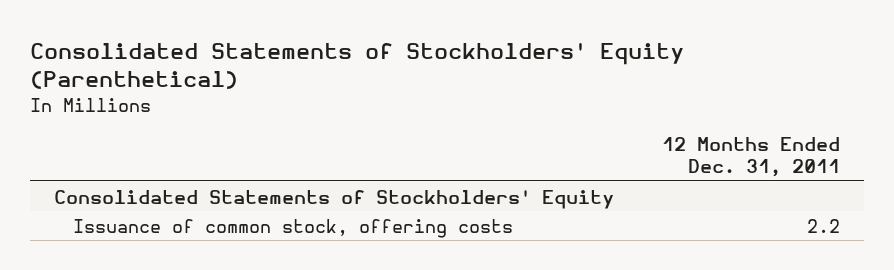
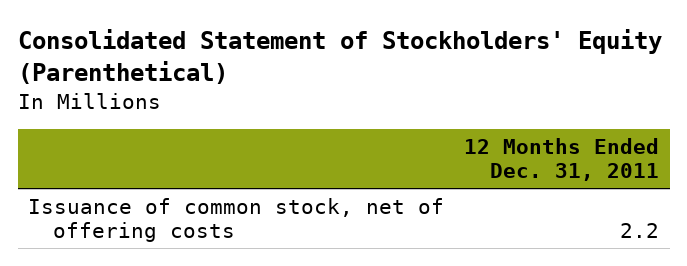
[30,41,685,90] Consolidated Statements of Stockholders' Equity (Parenthetical) -> [17,29,662,85] Consolidated Statement of Stockholders' Equity (Parenthetical)
[54,189,615,209] Consolidated Statements of Stockholders' Equity -> none
[73,218,514,238] Issuance of common stock, offering costs -> [28,198,445,243] Issuance of common stock, net of offering costs

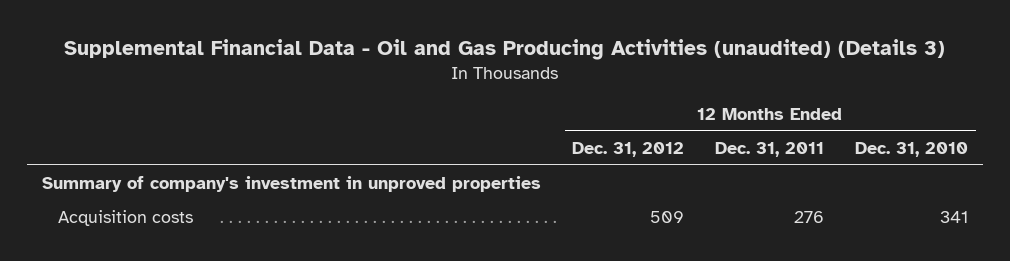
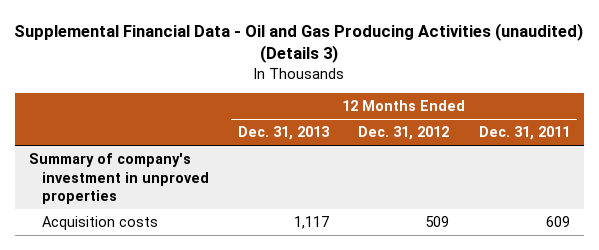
[855,141,969,157] Dec. 31, 2010 -> none
none -> [238,126,331,141] Dec. 31, 2013
[794,211,825,224] 276 -> [545,216,570,228] 609

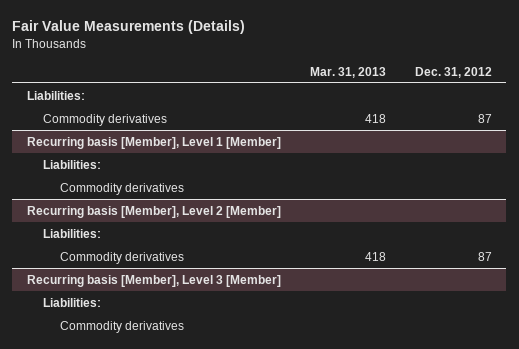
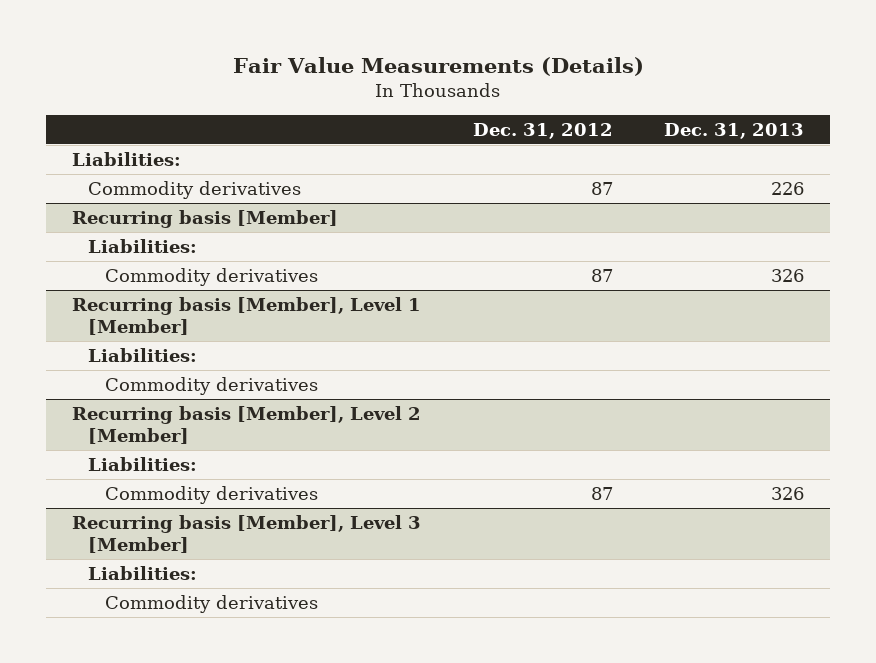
[309,66,386,78] Mar. 31, 2013 -> none
none -> [664,122,805,139] Dec. 31, 2013
none -> [71,209,338,228] Recurring basis [Member]
none -> [88,238,198,253] Liabilities:
none -> [105,267,319,286] Commodity derivatives

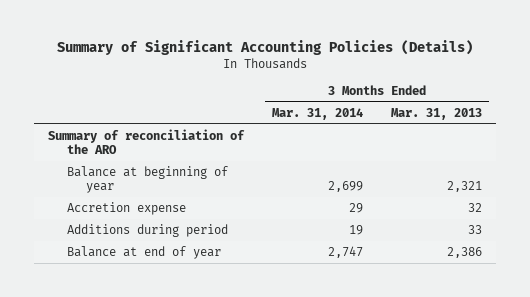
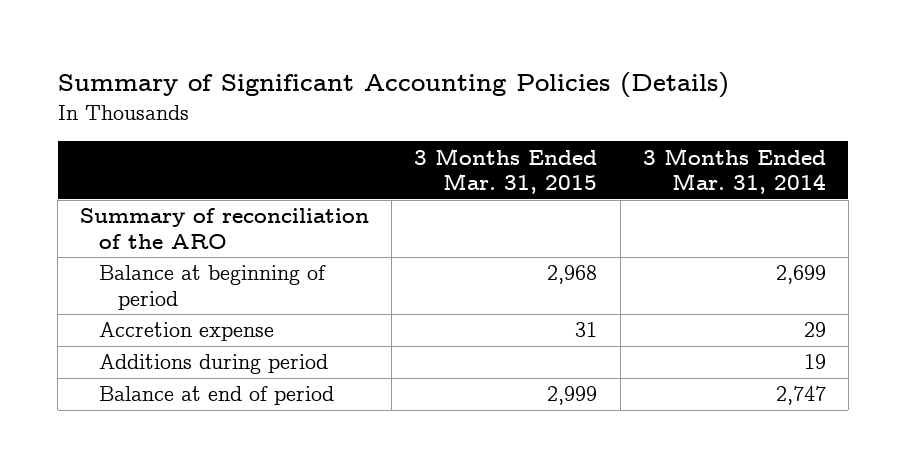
[391,107,483,120] Mar. 31, 2013 -> none
none -> [414,147,598,195] 3 Months Ended Mar. 31, 2015
[66,166,228,193] Balance at beginning of year -> [99,265,327,310] Balance at beginning of period
[66,246,221,260] Balance at end of year -> [99,386,335,406] Balance at end of period

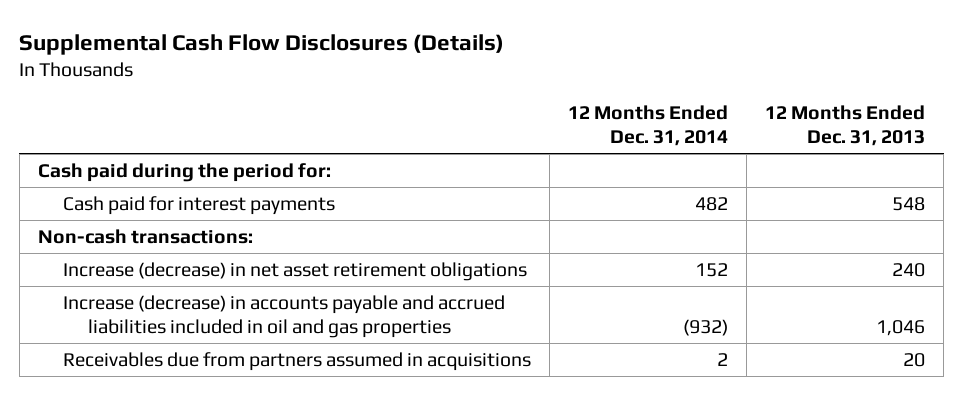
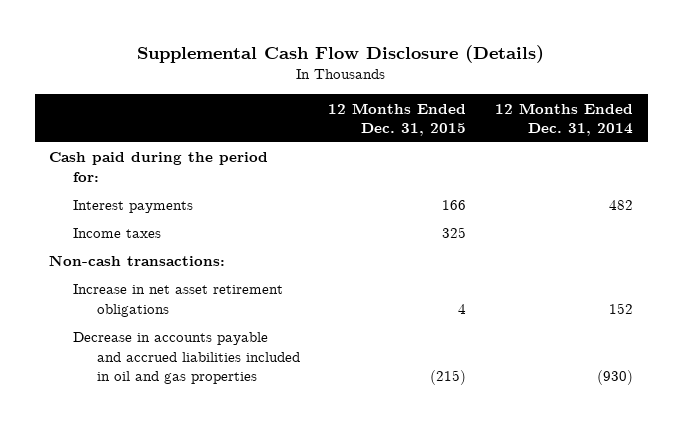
[19,33,505,55] Supplemental Cash Flow Disclosures (Details) -> [137,44,545,63] Supplemental Cash Flow Disclosure (Details)
[765,104,926,147] 12 Months Ended Dec. 31, 2013 -> none
none -> [328,102,467,137] 12 Months Ended Dec. 31, 2015
[62,195,335,215] Cash paid for interest payments -> [73,200,194,214] Interest payments
none -> [73,228,162,239] Income taxes
[62,351,531,371] Receivables due from partners assumed in acquisitions -> none
[62,261,527,281] Increase (decrease) in net asset retirement obligations -> [73,284,284,317] Increase in net asset retirement obligations
[62,294,505,339] Increase (decrease) in accounts payable and accrued liabilities included in oil and gas properties -> [73,332,300,385] Decrease in accounts payable and accrued liabilities included in oil and gas properties
[683,319,729,337] (932) -> [597,370,634,386] (930)

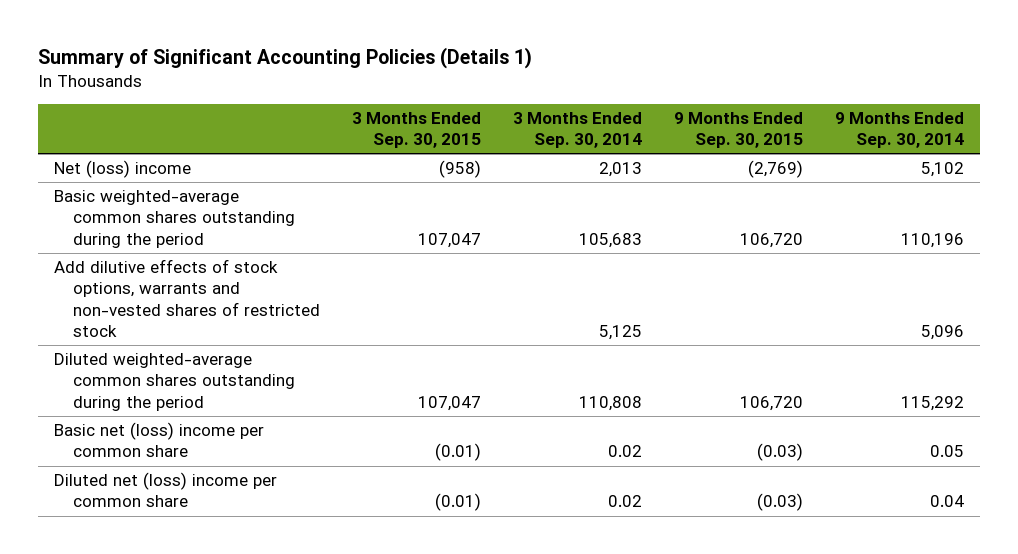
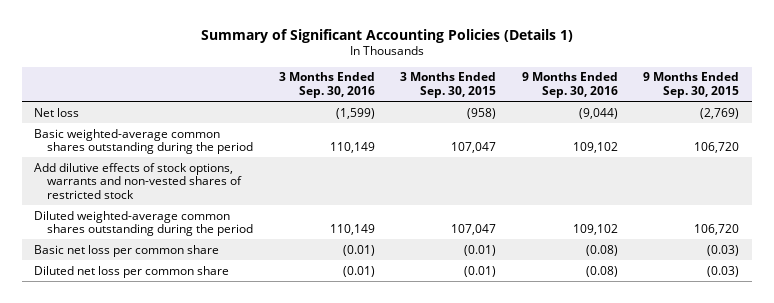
[512,111,642,148] 3 Months Ended Sep. 30, 2014 -> none
[835,111,965,148] 9 Months Ended Sep. 30, 2014 -> none
none -> [278,72,375,98] 3 Months Ended Sep. 30, 2016
none -> [521,72,618,98] 9 Months Ended Sep. 30, 2016
[53,160,191,179] Net (loss) income -> [34,107,80,117] Net loss
[53,422,264,458] Basic net (loss) income per common share -> [34,244,220,257] Basic net loss per common share
[53,472,277,508] Diluted net (loss) income per common share -> [34,265,230,278] Diluted net loss per common share

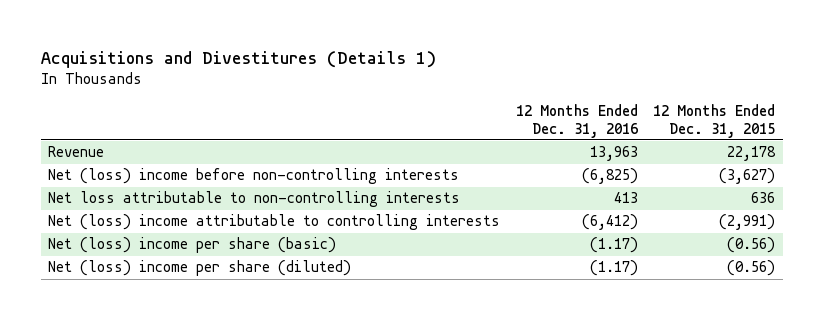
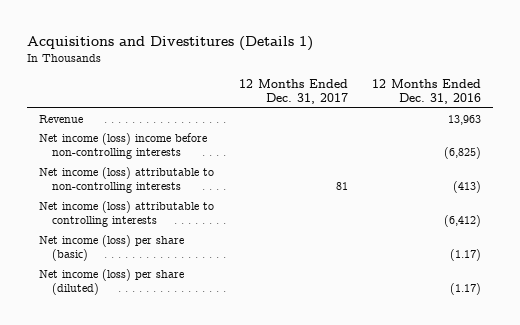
[653,104,776,138] 12 Months Ended Dec. 31, 2015 -> none
none -> [238,78,348,104] 12 Months Ended Dec. 31, 2017
[48,168,460,185] Net (loss) income before non-controlling interests -> [39,132,208,160] Net income (loss) income before non-controlling interests
[48,191,461,208] Net loss attributable to non-controlling interests -> [39,166,215,194] Net income (loss) attributable to non-controlling interests
[613,192,638,204] 413 -> [452,181,481,194] (413)
[48,214,501,231] Net (loss) income attributable to controlling interests -> [39,200,215,228] Net income (loss) attributable to controlling interests
[48,237,337,254] Net (loss) income per share (basic) -> [39,234,185,262] Net income (loss) per share (basic)
[48,260,352,277] Net (loss) income per share (diluted) -> [39,268,185,296] Net income (loss) per share (diluted)

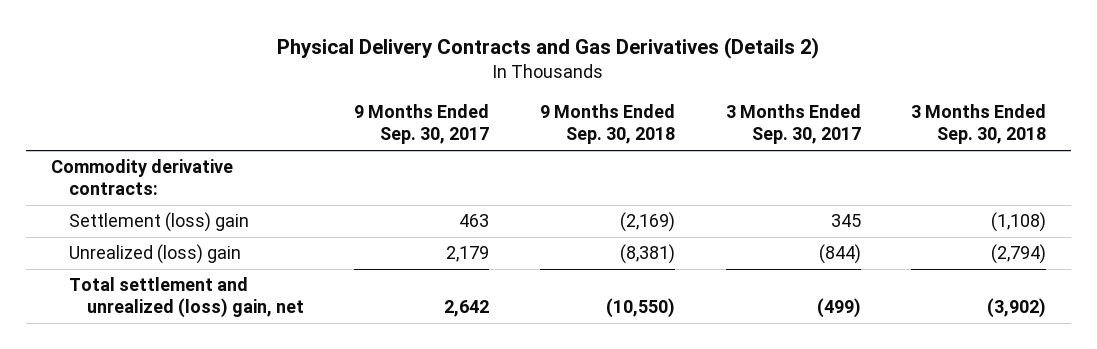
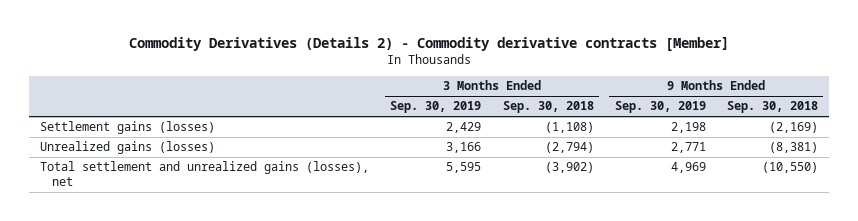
[277,36,820,59] Physical Delivery Contracts and Gas Derivatives (Details 2) -> [129,36,730,51] Commodity Derivatives (Details 2) - Commodity derivative contracts [Member]
[354,104,490,145] 9 Months Ended Sep. 30, 2017 -> none
[725,104,861,145] 3 Months Ended Sep. 30, 2017 -> none
none -> [390,101,482,114] Sep. 30, 2019
none -> [614,101,706,114] Sep. 30, 2019
[50,159,233,196] Commodity derivative contracts: -> none
[68,212,249,233] Settlement (loss) gain -> [39,121,215,135] Settlement gains (losses)
[68,244,241,265] Unrealized (loss) gain -> [39,141,215,155] Unrealized gains (losses)
[68,277,304,319] Total settlement and unrealized (loss) gain, net -> [39,161,369,187] Total settlement and unrealized gains (losses), net

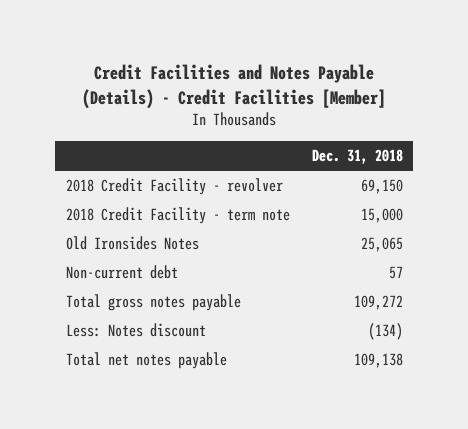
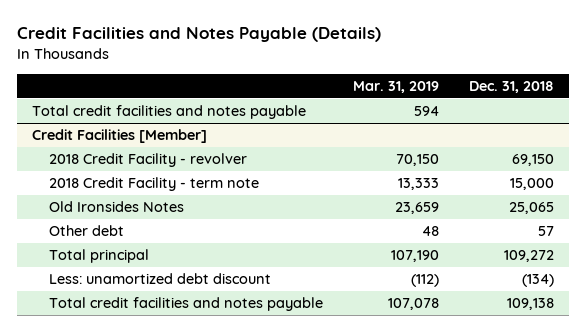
[82,64,387,109] Credit Facilities and Notes Payable (Details) - Credit Facilities [Member] -> [16,27,381,43] Credit Facilities and Notes Payable (Details)
none -> [353,80,440,93] Mar. 31, 2019
none -> [31,105,306,120] Total credit facilities and notes payable
none -> [31,129,207,144] Credit Facilities [Member]
[65,265,178,280] Non-current debt -> [49,225,125,237] Other debt
[65,294,241,312] Total gross notes payable -> [49,249,150,264] Total principal
[65,323,206,338] Less: Notes discount -> [49,273,272,285] Less: unamortized debt discount
[65,352,227,370] Total net notes payable -> [49,297,324,312] Total credit facilities and notes payable

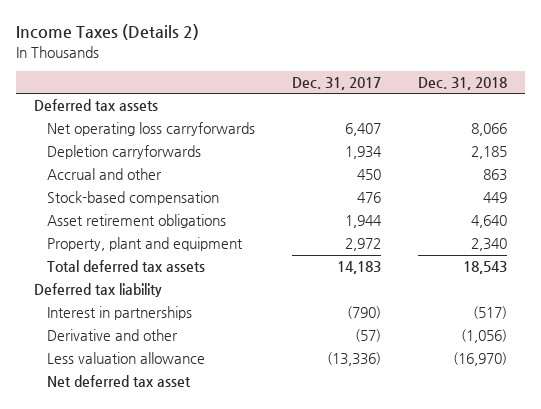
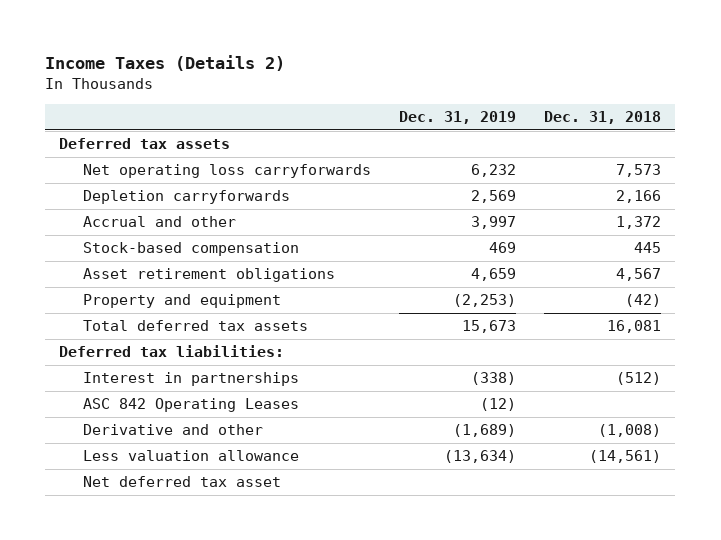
[292,76,382,90] Dec. 31, 2017 -> none
none -> [398,111,516,125] Dec. 31, 2019
[470,123,507,137] 8,066 -> [616,164,662,178] 7,573
[470,146,507,160] 2,185 -> [616,190,662,204] 2,166
[482,169,507,182] 863 -> [616,216,662,230] 1,372
[482,192,507,204] 449 -> [634,242,662,254] 445
[470,215,507,229] 4,640 -> [616,268,662,282] 4,567
[47,237,244,252] Property, plant and equipment -> [82,294,281,309] Property and equipment
[470,238,507,252] 2,340 -> [625,294,662,308] (42)
[462,261,507,275] 18,543 -> [607,320,662,334] 16,081
[33,283,162,298] Deferred tax liability -> [59,345,285,358] Deferred tax liabilities:
[472,306,507,320] (517) -> [616,372,662,386] (512)
none -> [82,398,299,413] ASC 842 Operating Leases
[460,329,507,344] (1,056) -> [598,424,662,438] (1,008)
[452,352,507,367] (16,970) -> [589,450,662,464] (14,561)

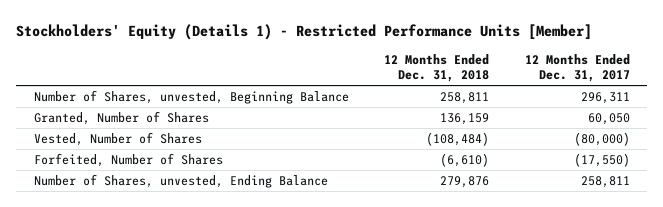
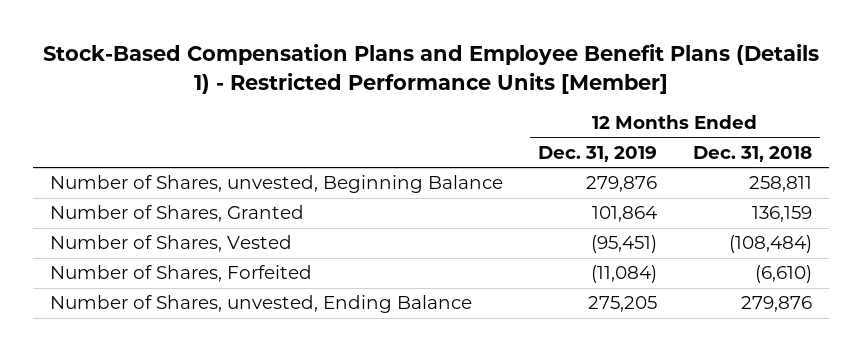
[16,23,593,40] Stockholders' Equity (Details 1) - Restricted Performance Units [Member] -> [42,44,819,94] Stock-Based Compensation Plans and Employee Benefit Plans (Details 1) - Restricted Performance Units [Member]
[524,53,630,83] 12 Months Ended Dec. 31, 2017 -> none
none -> [538,146,658,163] Dec. 31, 2019
[33,110,209,125] Granted, Number of Shares -> [50,205,305,223] Number of Shares, Granted
[33,131,202,146] Vested, Number of Shares -> [50,235,293,253] Number of Shares, Vested
[33,152,223,167] Forfeited, Number of Shares -> [50,265,313,283] Number of Shares, Forfeited

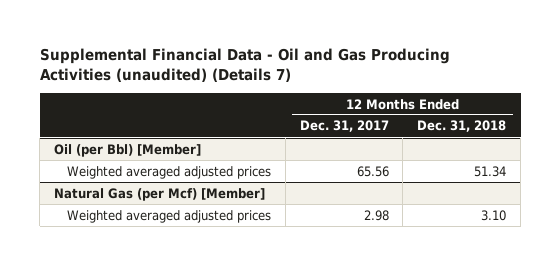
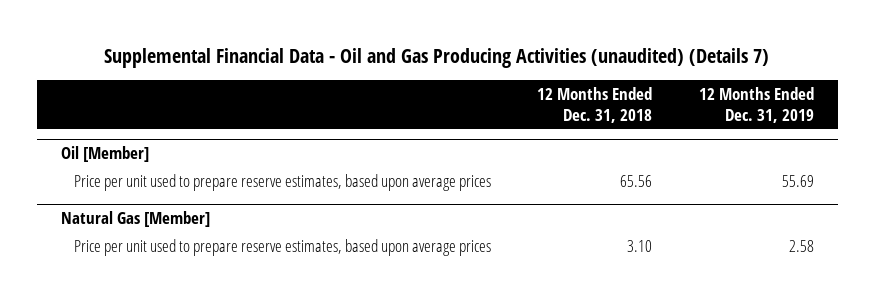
[299,120,389,133] Dec. 31, 2017 -> none
none -> [699,86,815,123] 12 Months Ended Dec. 31, 2019
[66,165,271,179] Weighted averaged adjusted prices -> none
[66,209,271,223] Weighted averaged adjusted prices -> none
[54,143,202,157] Oil (per Bbl) [Member] -> [60,145,149,162] Oil [Member]
none -> [73,173,491,191] Price per unit used to prepare reserve estimates, based upon average prices
[54,187,266,201] Natural Gas (per Mcf) [Member] -> [60,210,210,227] Natural Gas [Member]
none -> [73,238,491,256] Price per unit used to prepare reserve estimates, based upon average prices

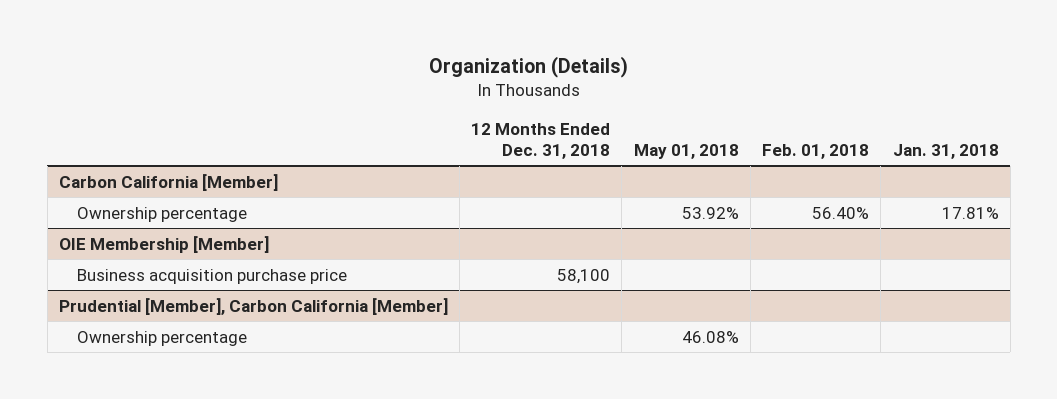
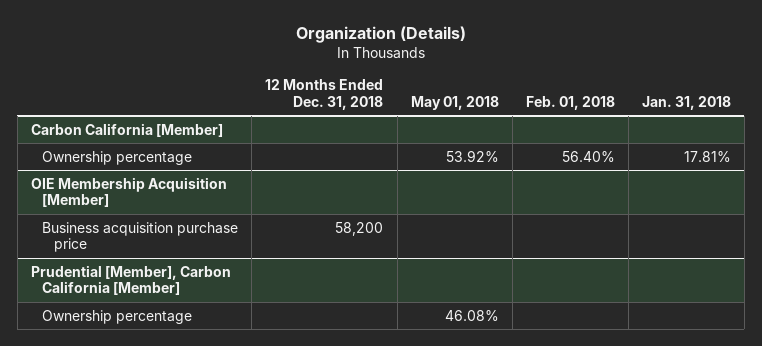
[58,235,269,253] OIE Membership [Member] -> [31,176,228,208] OIE Membership Acquisition [Member]
[557,268,611,284] 58,100 -> [335,221,384,236] 58,200

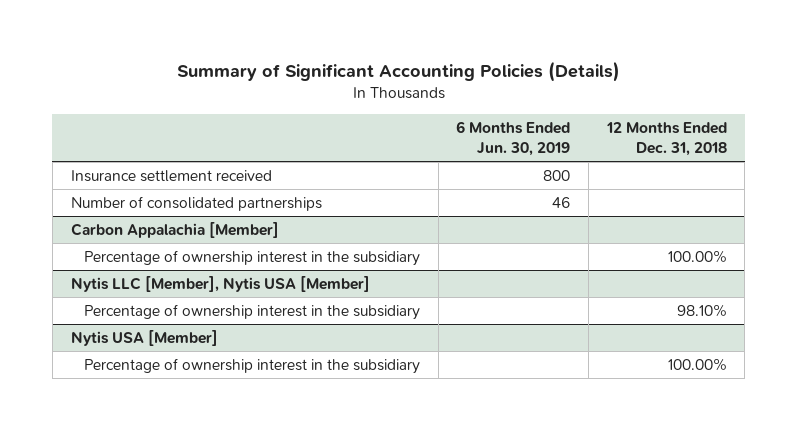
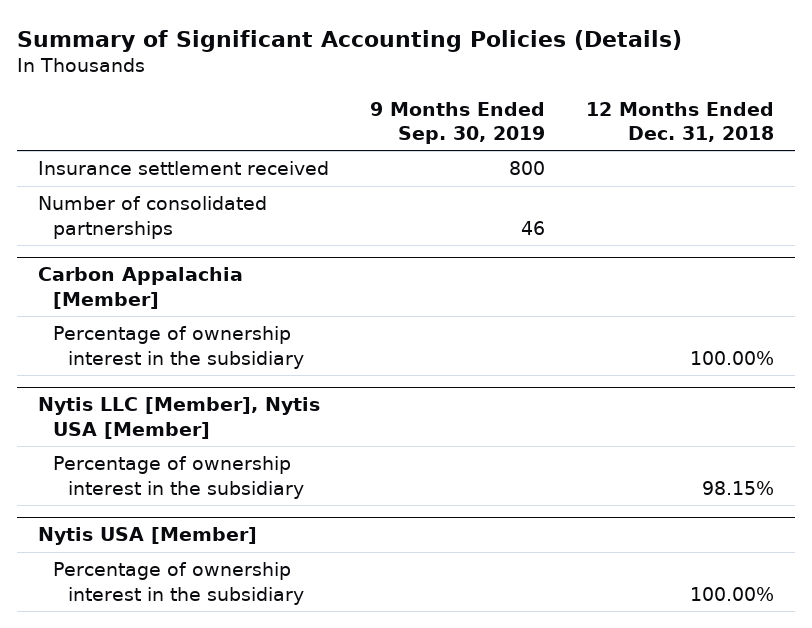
[456,120,571,156] 6 Months Ended Jun. 30, 2019 -> none
none -> [369,101,545,145] 9 Months Ended Sep. 30, 2019
[676,303,727,317] 98.10% -> [702,480,775,495] 98.15%

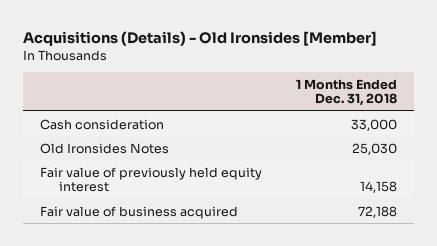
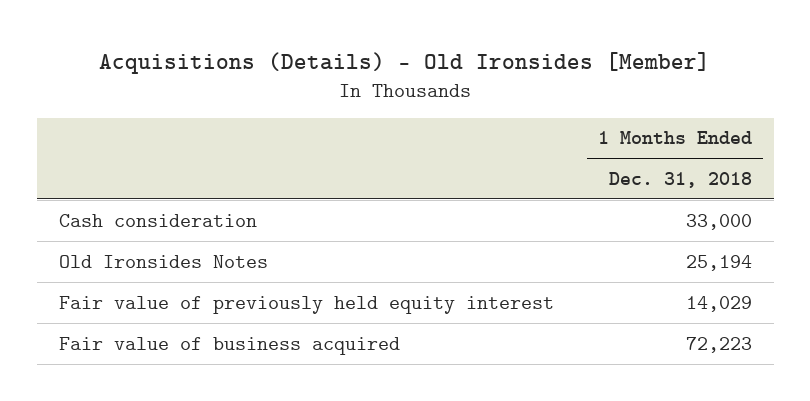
[351,142,397,155] 25,030 -> [685,254,752,271] 25,194
[359,181,397,194] 14,158 -> [685,295,752,312] 14,029
[357,205,397,218] 72,188 -> [685,336,752,353] 72,223

